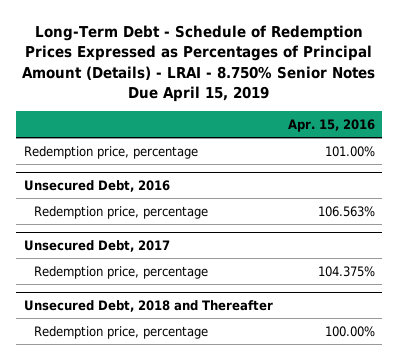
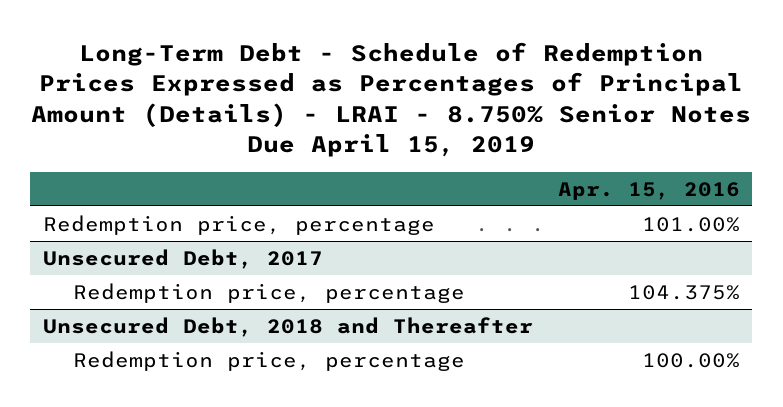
[23,180,170,193] Unsecured Debt, 2016 -> none
[33,205,208,219] Redemption price, percentage -> none

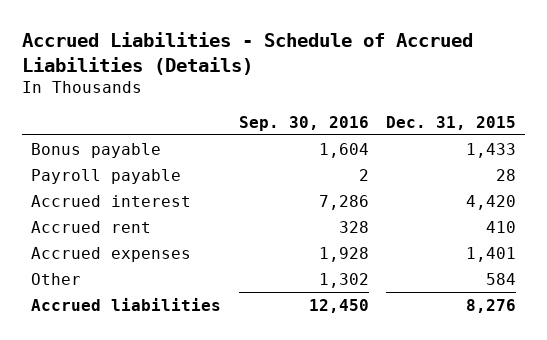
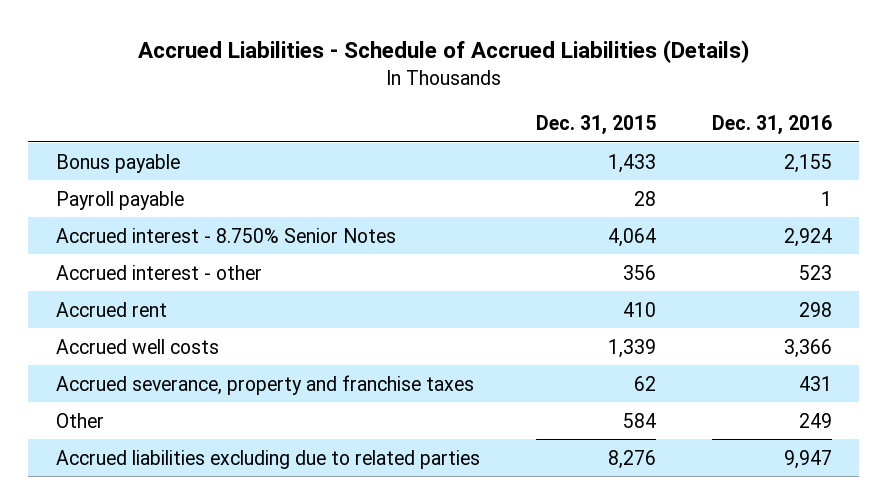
[238,115,369,131] Sep. 30, 2016 -> none
none -> [711,114,832,135] Dec. 31, 2016
[30,194,191,207] Accrued interest -> [56,227,397,243] Accrued interest - 8.750% Senior Notes
[466,194,517,210] 4,420 -> [607,227,656,247] 4,064
none -> [56,264,263,280] Accrued interest - other
[30,246,191,262] Accrued expenses -> none
none -> [56,338,220,354] Accrued well costs
none -> [56,374,475,395] Accrued severance, property and franchise taxes
[30,297,221,311] Accrued liabilities -> [56,449,481,469] Accrued liabilities excluding due to related parties

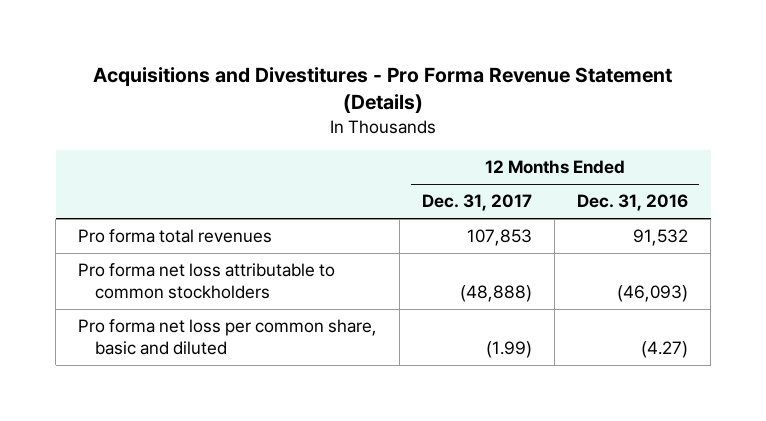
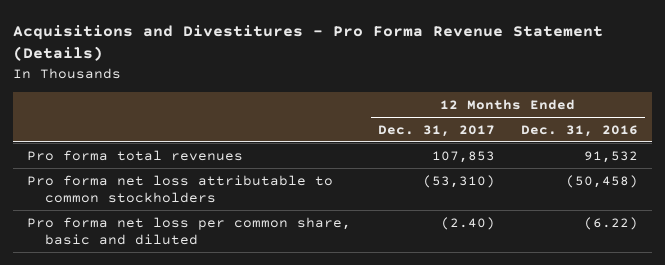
[460,284,533,302] (48,888) -> [422,174,495,188] (53,310)
[617,284,689,302] (46,093) -> [566,174,639,188] (50,458)
[486,340,533,358] (1.99) -> [440,216,495,230] (2.40)
[641,340,689,358] (4.27) -> [584,216,639,230] (6.22)

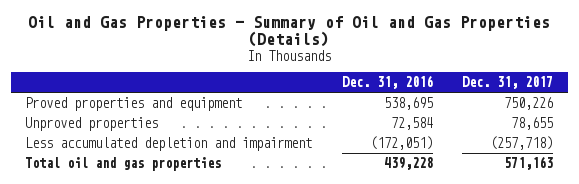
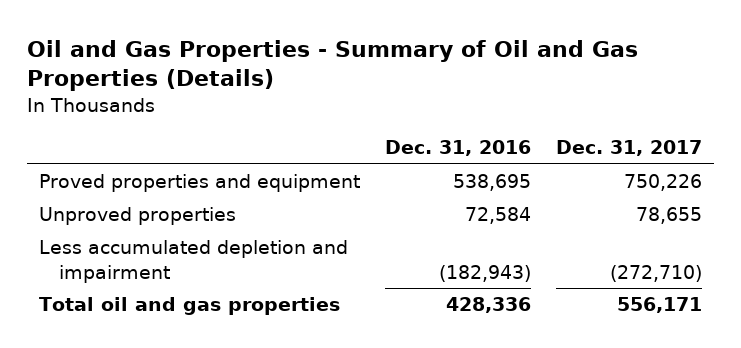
[369,136,433,151] (172,051) -> [439,264,532,282] (182,943)
[490,136,554,151] (257,718) -> [609,264,702,282] (272,710)
[383,157,433,171] 439,228 -> [446,297,532,314] 428,336
[504,156,554,171] 571,163 -> [616,297,702,314] 556,171

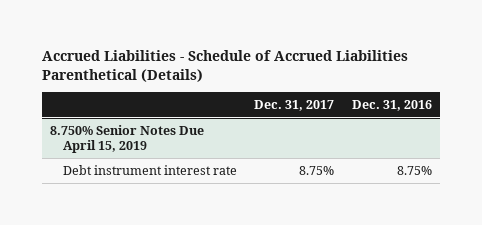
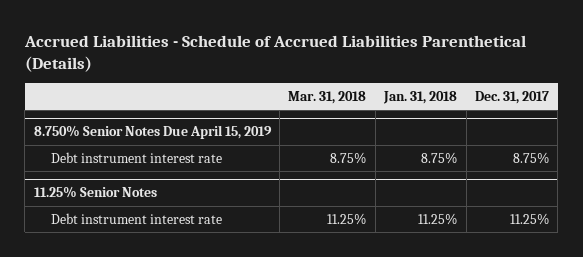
[351,99,432,111] Dec. 31, 2016 -> none
none -> [288,91,367,105] Mar. 31, 2018
none -> [383,91,458,105] Jan. 31, 2018
none -> [33,186,157,199] 11.25% Senior Notes
none -> [51,212,223,224] Debt instrument interest rate

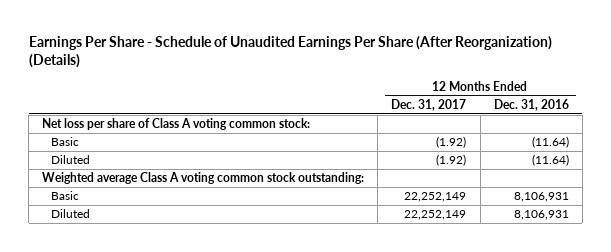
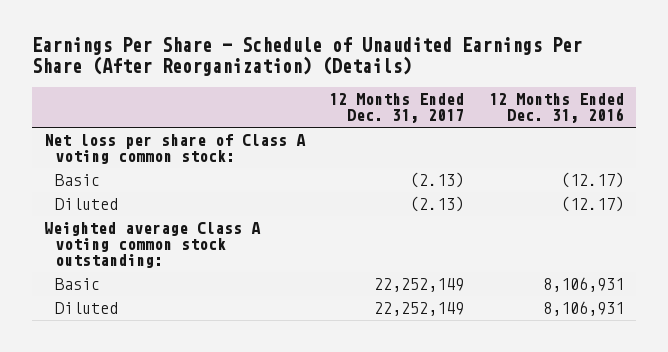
[436,136,467,149] (1.92) -> [410,172,465,189] (2.13)
[531,136,569,149] (11.64) -> [560,172,624,189] (12.17)
[436,154,467,167] (1.92) -> [410,196,465,213] (2.13)
[531,154,569,167] (11.64) -> [560,196,624,213] (12.17)

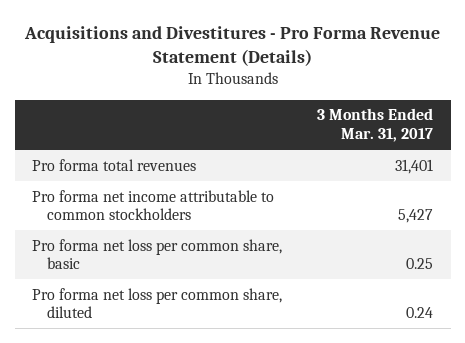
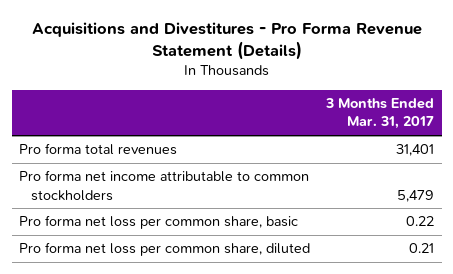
[398,209,434,224] 5,427 -> [396,189,434,202] 5,479
[406,258,434,270] 0.25 -> [405,216,434,227] 0.22
[406,307,434,319] 0.24 -> [408,243,434,254] 0.21

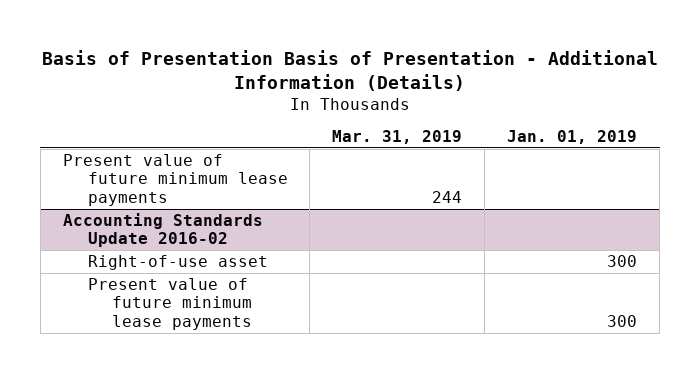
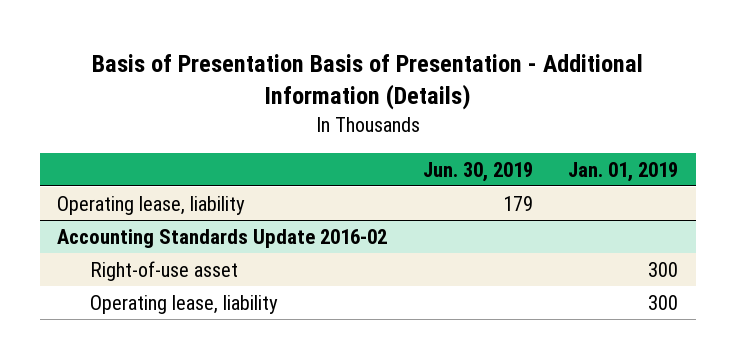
[332,130,463,145] Mar. 31, 2019 -> none
none -> [422,161,533,182] Jun. 30, 2019
[62,153,288,206] Present value of future minimum lease payments -> [57,195,246,215] Operating lease, liability
[87,277,253,330] Present value of future minimum lease payments -> [90,294,279,314] Operating lease, liability

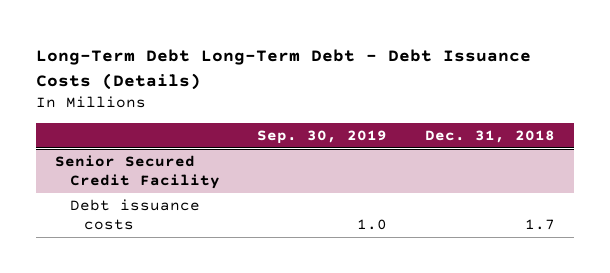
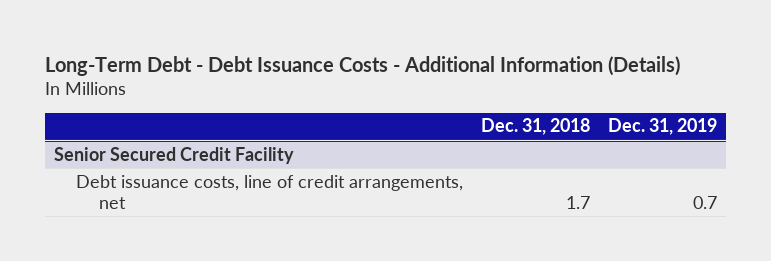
[36,49,532,90] Long-Term Debt Long-Term Debt - Debt Issuance Costs (Details) -> [44,55,680,76] Long-Term Debt - Debt Issuance Costs - Additional Information (Details)
[257,130,388,145] Sep. 30, 2019 -> none
none -> [608,118,718,136] Dec. 31, 2019
[69,199,200,230] Debt issuance costs -> [76,174,464,209] Debt issuance costs, line of credit arrangements, net

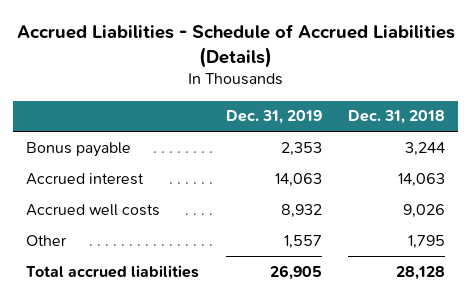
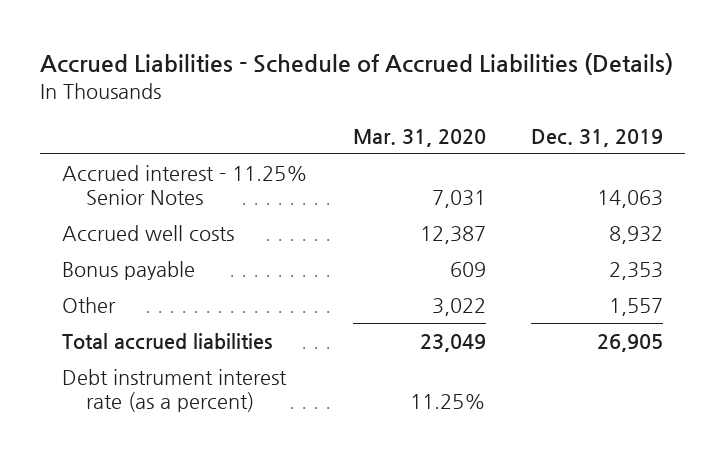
[348,110,446,125] Dec. 31, 2018 -> none
none -> [353,128,487,147] Mar. 31, 2020
[26,172,145,185] Accrued interest -> [62,164,309,206] Accrued interest - 11.25% Senior Notes
[26,141,132,157] Bonus payable -> [62,260,196,280] Bonus payable
none -> [62,368,288,413] Debt instrument interest rate (as a percent)

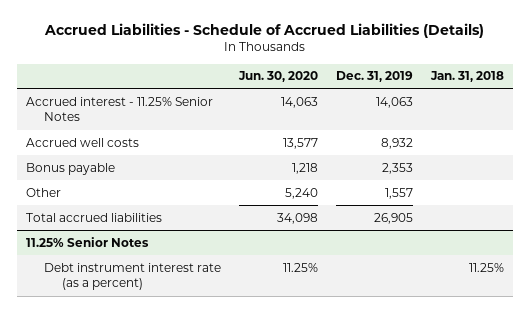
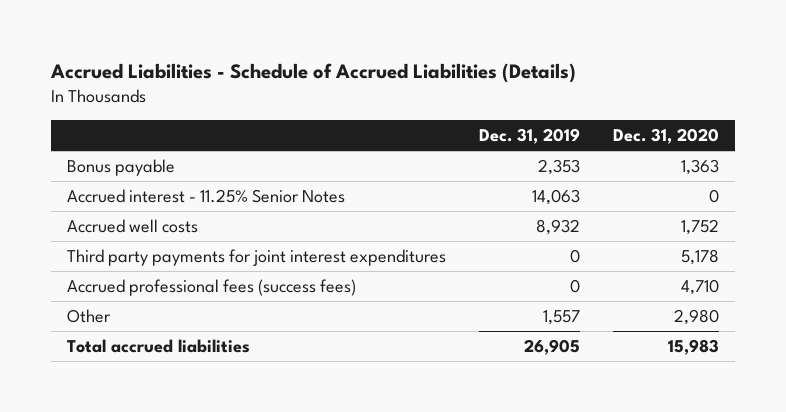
[238,71,319,83] Jun. 30, 2020 -> none
[430,71,505,83] Jan. 31, 2018 -> none
none -> [612,128,719,145] Dec. 31, 2020
[25,162,115,175] Bonus payable -> [67,158,176,176] Bonus payable
none -> [67,248,447,266] Third party payments for joint interest expenditures
none -> [67,278,357,296] Accrued professional fees (success fees)
[25,236,149,247] 11.25% Senior Notes -> none
[43,262,221,291] Debt instrument interest rate (as a percent) -> none

